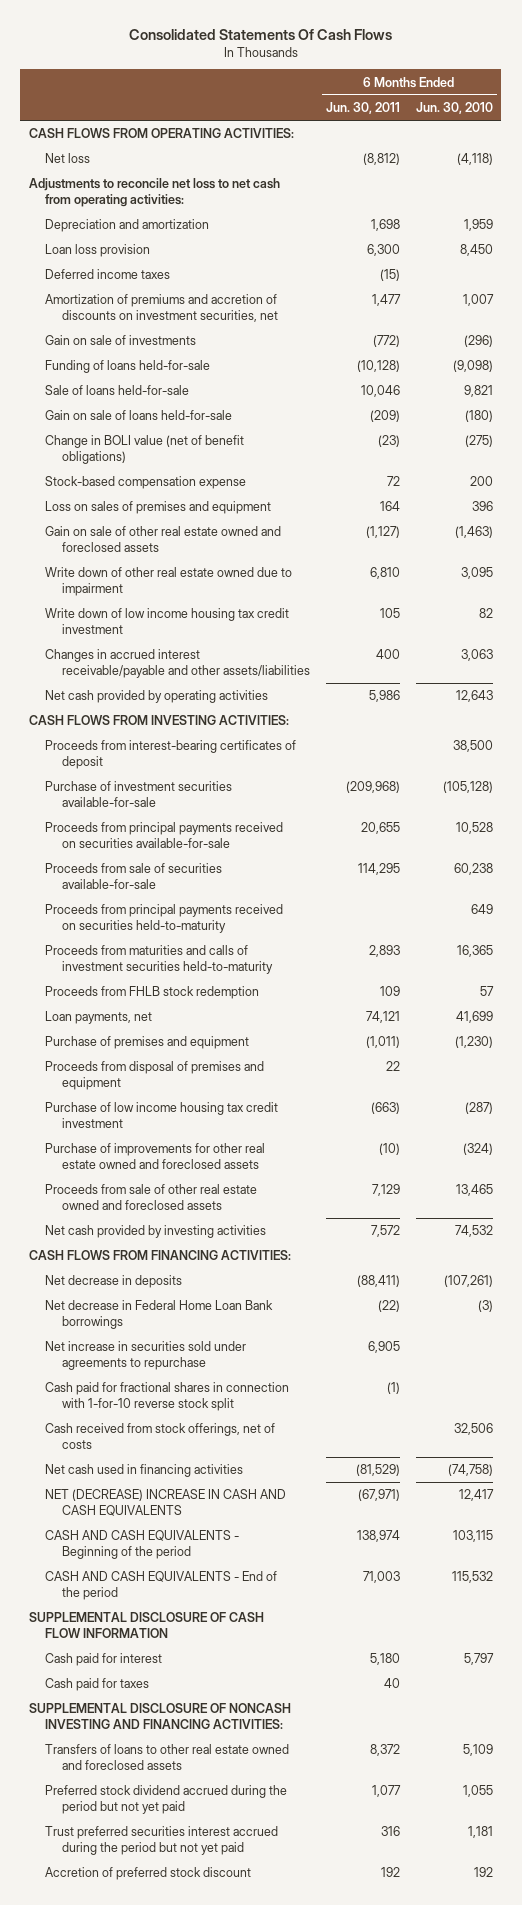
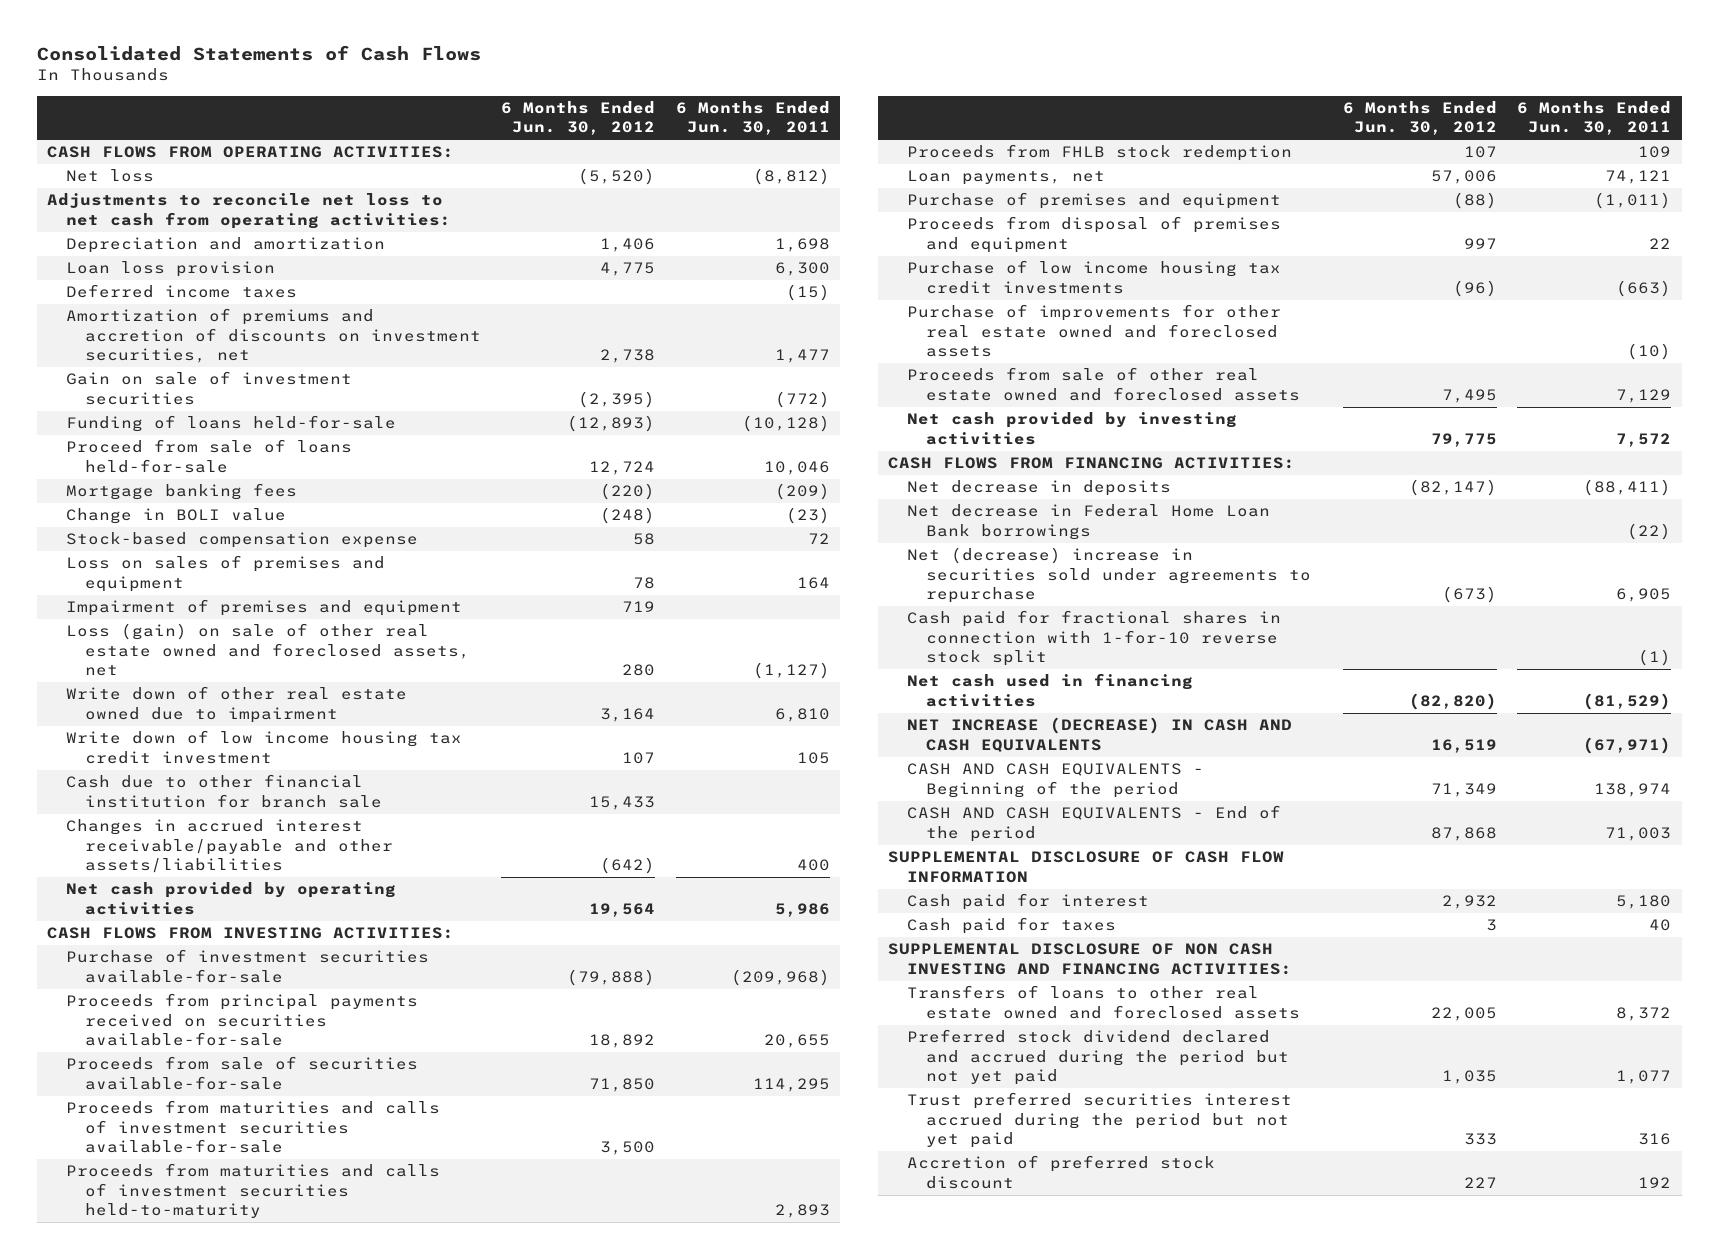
[128,28,392,40] Consolidated Statements Of Cash Flows -> [36,45,481,62] Consolidated Statements of Cash Flows
[416,102,494,115] Jun. 30, 2010 -> none
none -> [501,100,656,136] 6 Months Ended Jun. 30, 2012
[45,335,197,346] Gain on sale of investments -> [65,371,352,405] Gain on sale of investment securities
[45,410,233,421] Gain on sale of loans held-for-sale -> none
[45,385,190,396] Sale of loans held-for-sale -> [65,439,352,473] Proceed from sale of loans held-for-sale
none -> [65,483,297,501] Mortgage banking fees
[45,435,245,464] Change in BOLI value (net of benefit obligations) -> [65,508,286,525] Change in BOLI value
none -> [65,599,462,617] Impairment of premises and equipment
[45,526,282,552] Gain on sale of other real estate owned and foreclosed assets -> [65,623,470,677] Loss (gain) on sale of other real estate owned and foreclosed assets, net
none -> [65,774,382,808] Cash due to other financial institution for branch sale
[45,740,297,769] Proceeds from interest-bearing certificates of deposit -> none
[45,904,284,933] Proceeds from principal payments received on securities held-to-maturity -> none
none -> [65,1100,440,1154] Proceeds from maturities and calls of investment securities available-for-sale
[45,1102,279,1128] Purchase of low income housing tax credit investment -> [907,260,1282,294] Purchase of low income housing tax credit investments
[45,1341,247,1370] Net increase in securities sold under agreements to repurchase -> [907,547,1312,604] Net (decrease) increase in securities sold under agreements to repurchase
[45,1423,276,1449] Cash received from stock offerings, net of costs -> none
[45,1489,287,1516] NET (DECREASE) INCREASE IN CASH AND CASH EQUIVALENTS -> [907,717,1293,753] NET INCREASE (DECREASE) IN CASH AND CASH EQUIVALENTS
[28,1703,291,1729] SUPPLEMENTAL DISCLOSURE OF NONCASH INVESTING AND FINANCING ACTIVITIES: -> [888,943,1293,975] SUPPLEMENTAL DISCLOSURE OF NON CASH INVESTING AND FINANCING ACTIVITIES:
[45,1785,288,1814] Preferred stock dividend accrued during the period but not yet paid -> [907,1029,1290,1086] Preferred stock dividend declared and accrued during the period but not yet paid

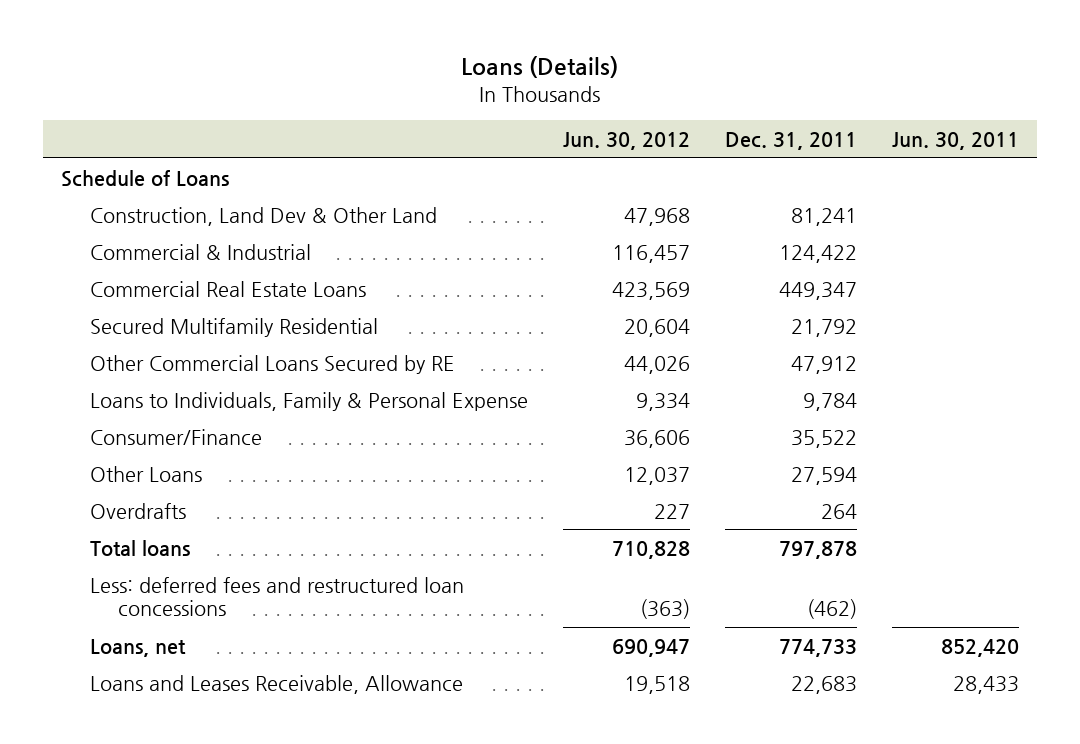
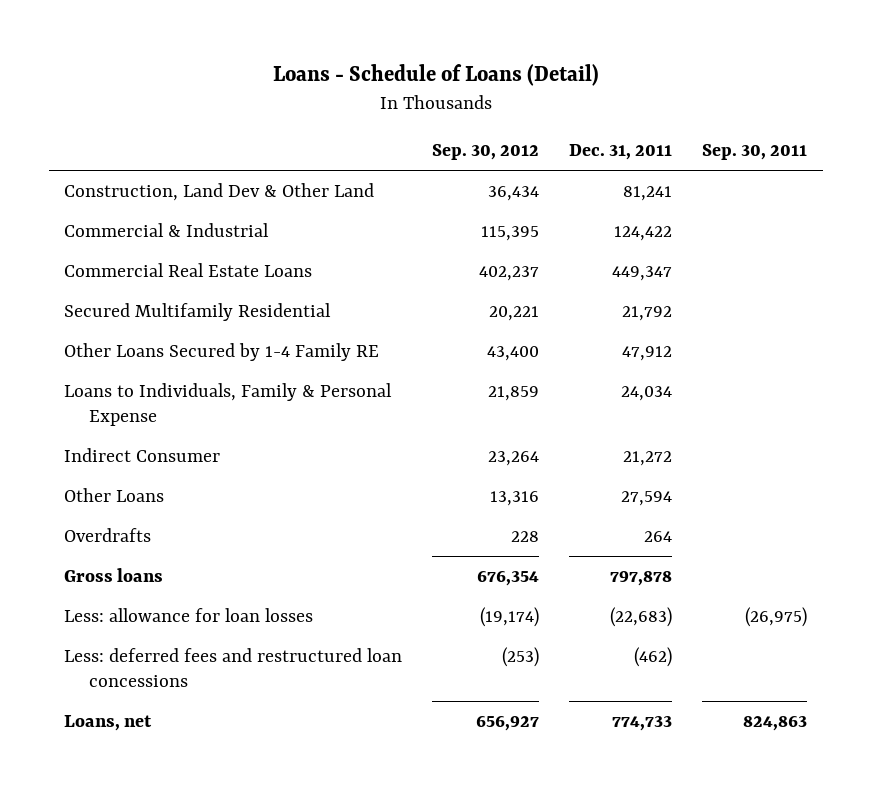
[461,56,619,79] Loans (Details) -> [272,64,599,87] Loans - Schedule of Loans (Detail)
[562,132,690,151] Jun. 30, 2012 -> none
[892,132,1020,151] Jun. 30, 2011 -> none
none -> [432,144,540,161] Sep. 30, 2012
none -> [702,144,808,161] Sep. 30, 2011
[60,169,229,187] Schedule of Loans -> none
[89,428,262,445] Consumer/Finance -> none
[89,354,455,374] Other Commercial Loans Secured by RE -> [63,343,379,362] Other Loans Secured by 1-4 Family RE
[802,392,857,411] 9,784 -> [621,386,673,402] 24,034
none -> [63,448,220,463] Indirect Consumer
[89,539,190,556] Total loans -> [63,568,163,583] Gross loans
none -> [63,608,313,623] Less: allowance for loan losses
[89,674,463,694] Loans and Leases Receivable, Allowance -> none

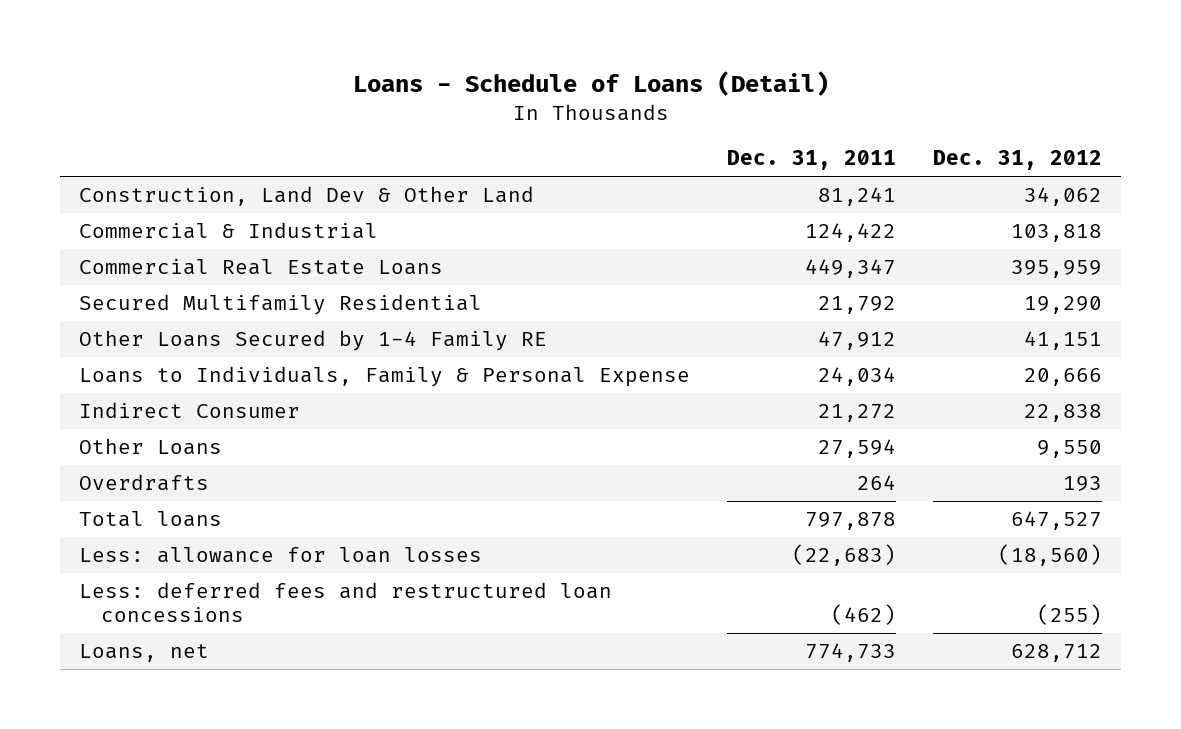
[432,144,540,161] Sep. 30, 2012 -> none
[702,144,808,161] Sep. 30, 2011 -> none
none -> [933,150,1103,171] Dec. 31, 2012
[63,568,163,583] Gross loans -> [78,511,222,528] Total loans

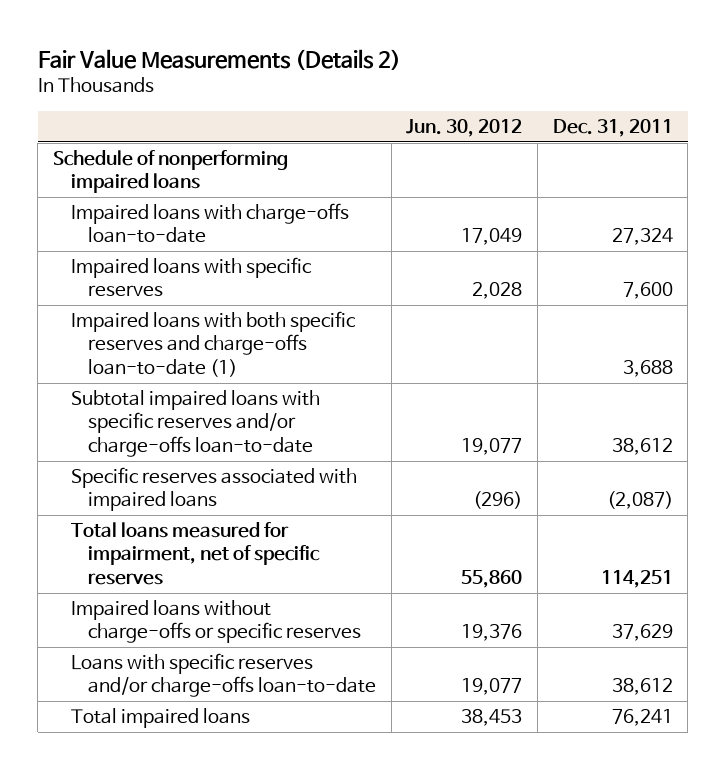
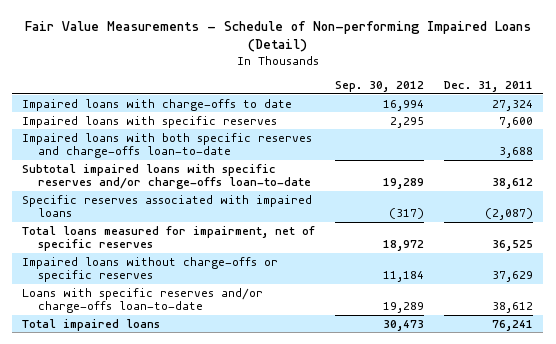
[37,49,401,71] Fair Value Measurements (Details 2) -> [24,20,531,52] Fair Value Measurements - Schedule of Non-performing Impaired Loans (Detail)
[406,119,523,138] Jun. 30, 2012 -> none
none -> [335,81,425,93] Sep. 30, 2012
[53,150,289,194] Schedule of nonperforming impaired loans -> none
[70,203,349,244] Impaired loans with charge-offs loan-to-date -> [22,98,293,111] Impaired loans with charge-offs to date
[70,311,356,377] Impaired loans with both specific reserves and charge-offs loan-to-date (1) -> [22,132,313,159] Impaired loans with both specific reserves and charge-offs loan-to-date
[600,569,673,588] 114,251 -> [492,240,534,252] 36,525

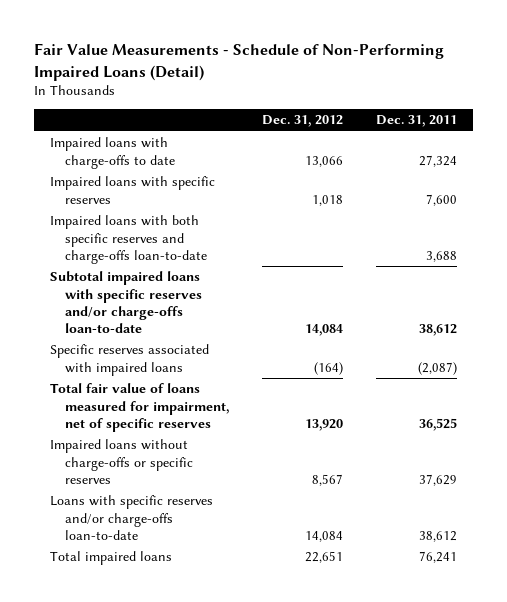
[24,20,531,52] Fair Value Measurements - Schedule of Non-performing Impaired Loans (Detail) -> [33,43,444,81] Fair Value Measurements - Schedule of Non-Performing Impaired Loans (Detail)
[335,81,425,93] Sep. 30, 2012 -> none
none -> [261,115,343,128] Dec. 31, 2012
[22,225,316,252] Total loans measured for impairment, net of specific reserves -> [50,383,229,432] Total fair value of loans measured for impairment, net of specific reserves

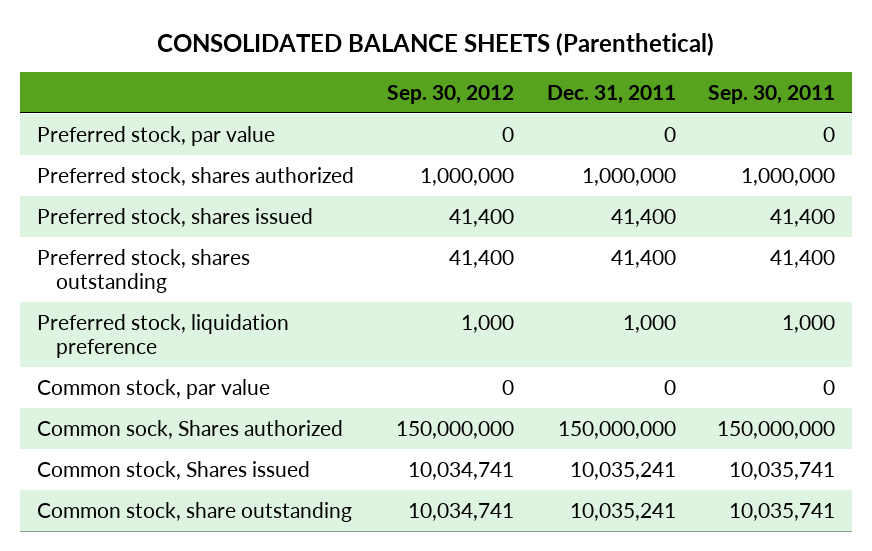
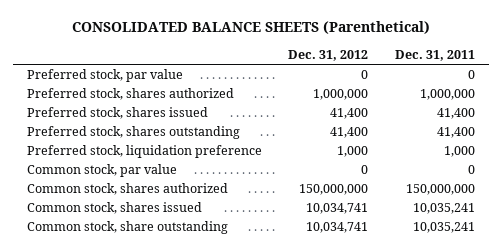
[386,84,514,104] Sep. 30, 2012 -> none
[708,84,836,104] Sep. 30, 2011 -> none
none -> [288,49,369,61] Dec. 31, 2012
[36,419,343,439] Common sock, Shares authorized -> [26,183,228,196] Common stock, shares authorized
[36,460,310,480] Common stock, Shares issued -> [26,202,202,215] Common stock, shares issued

